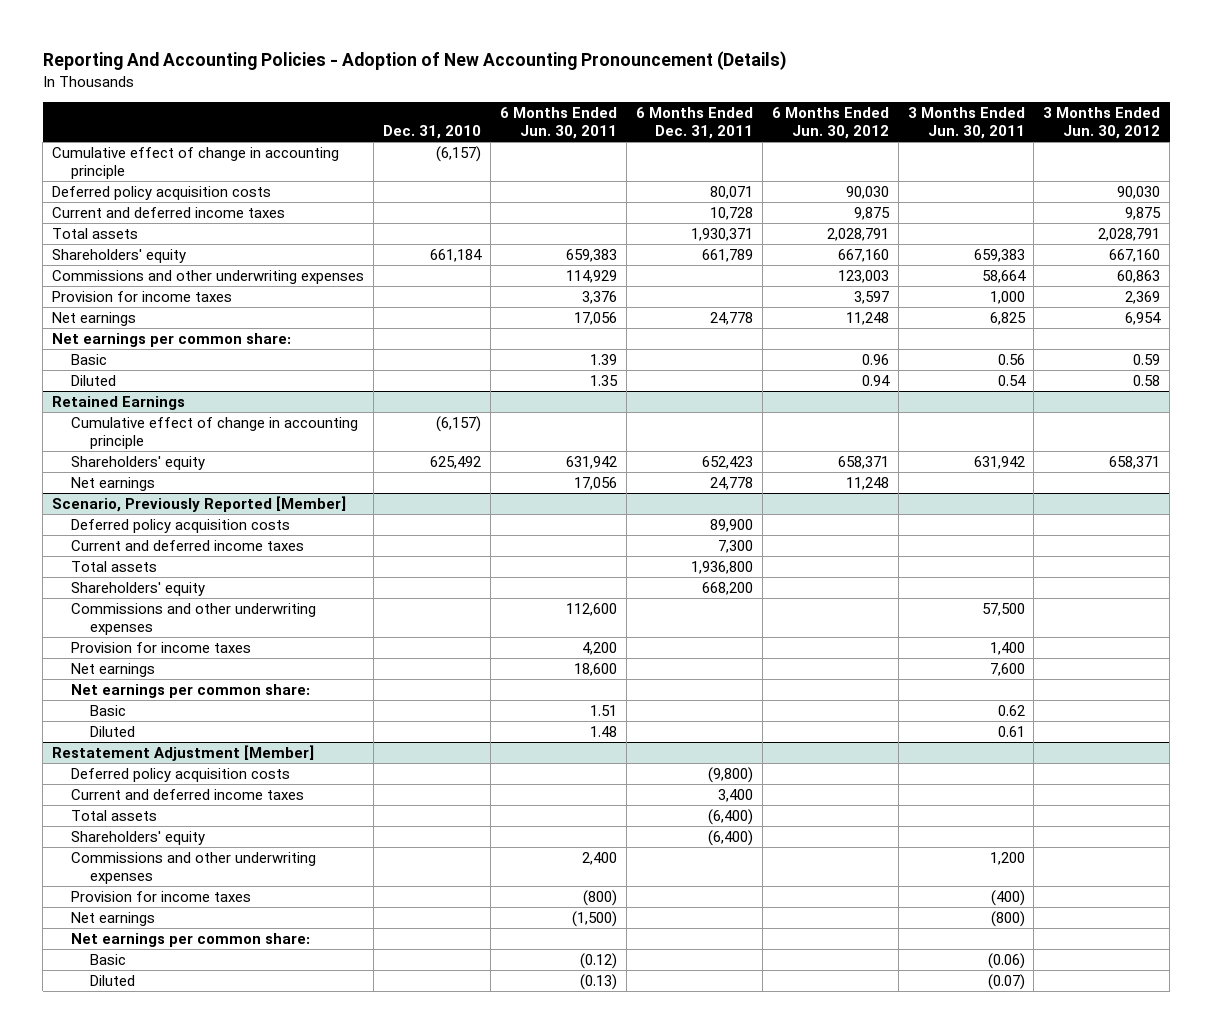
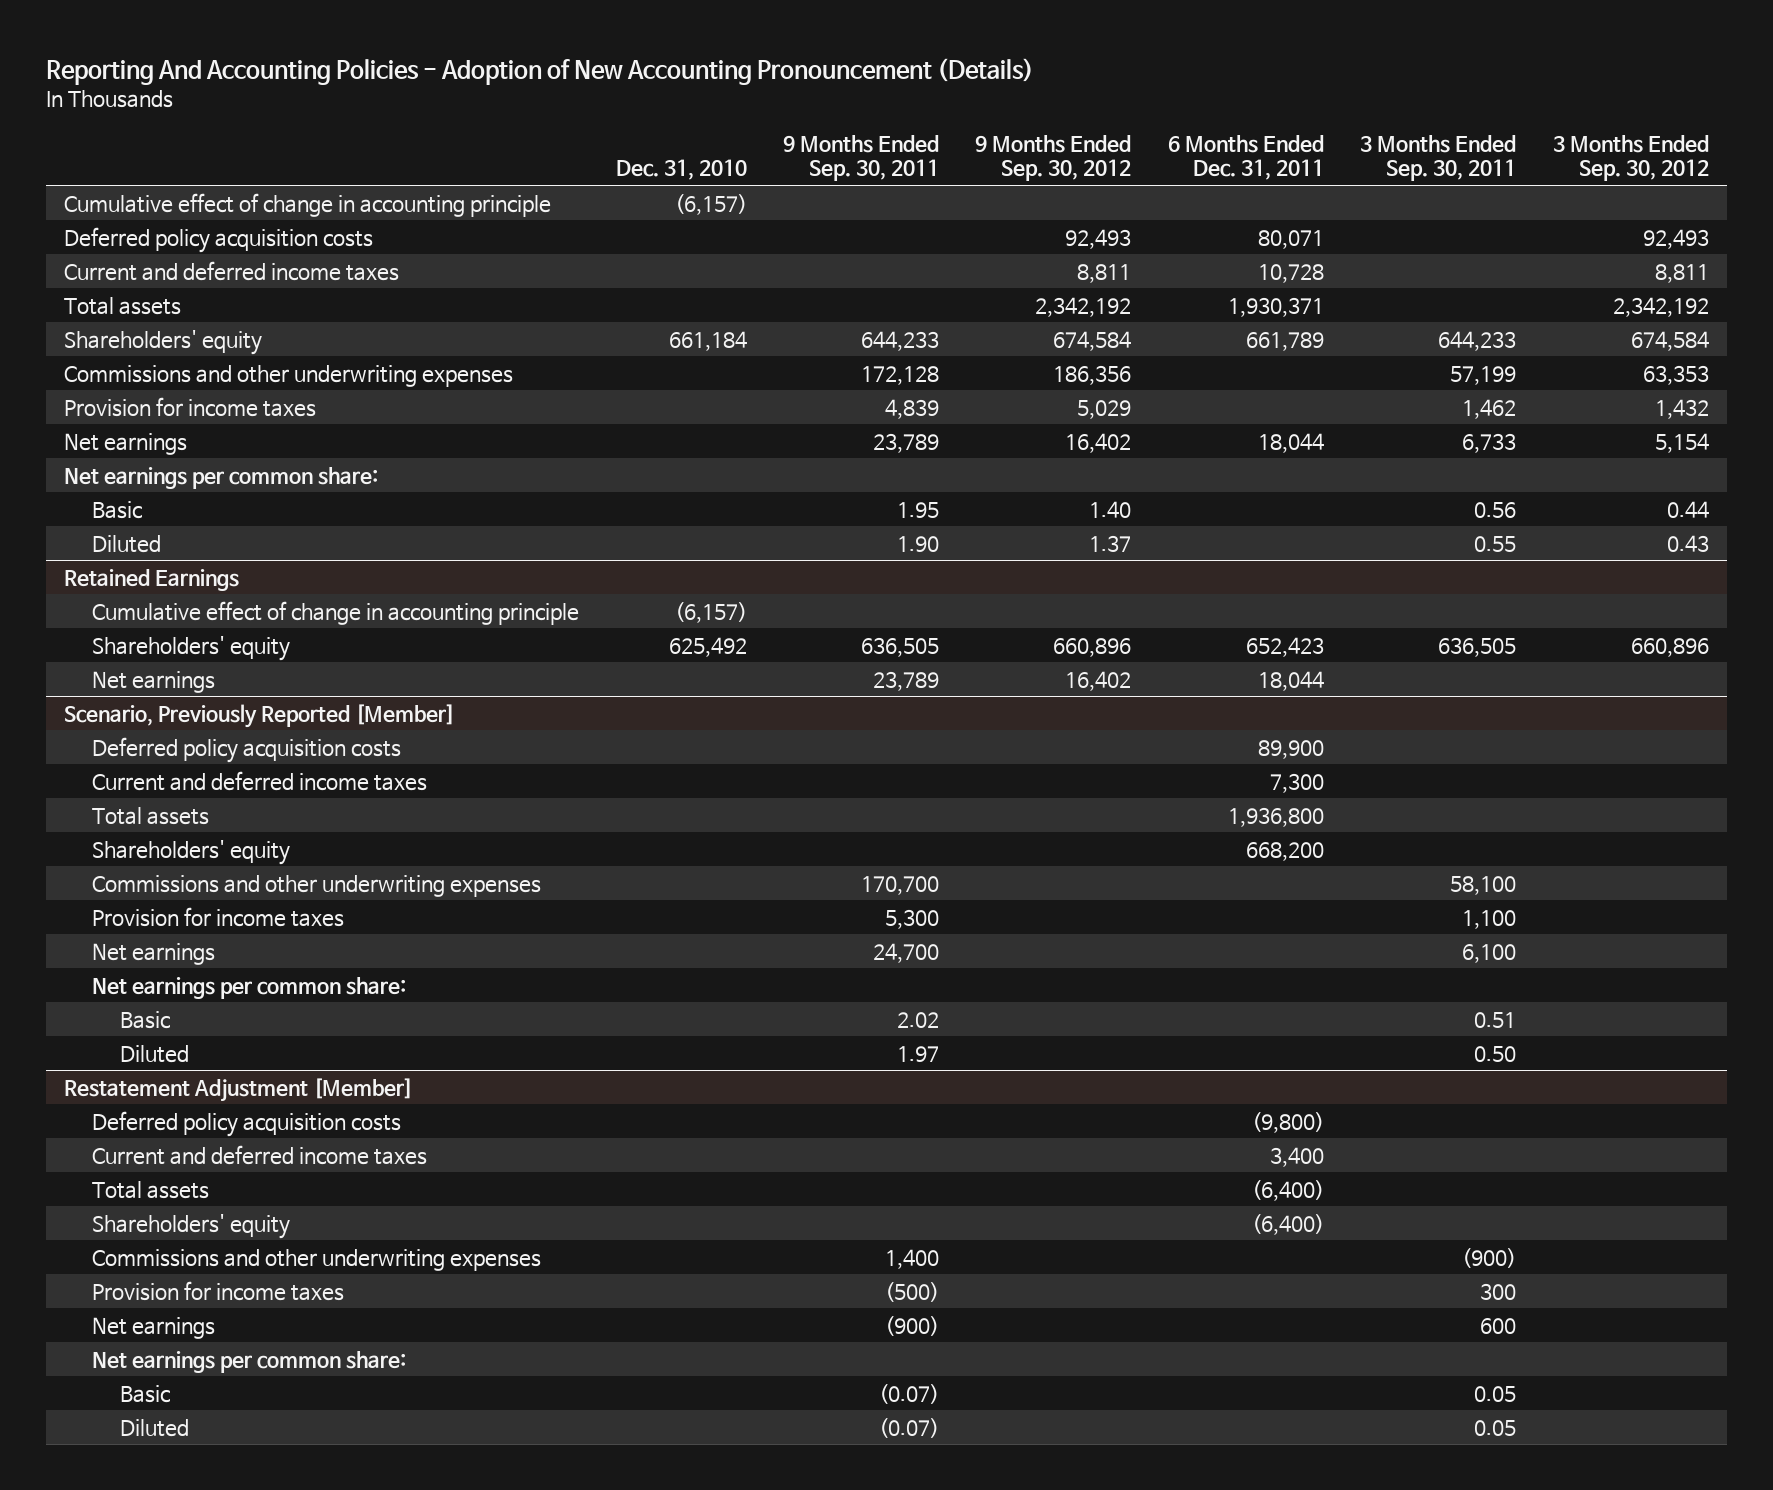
[499,106,617,139] 6 Months Ended Jun. 30, 2011 -> none
[771,106,889,139] 6 Months Ended Jun. 30, 2012 -> none
[907,106,1025,139] 3 Months Ended Jun. 30, 2011 -> none
[1043,106,1161,139] 3 Months Ended Jun. 30, 2012 -> none
none -> [782,134,939,182] 9 Months Ended Sep. 30, 2011
none -> [975,134,1132,182] 9 Months Ended Sep. 30, 2012
none -> [1360,134,1517,182] 3 Months Ended Sep. 30, 2011
none -> [1552,134,1709,182] 3 Months Ended Sep. 30, 2012
[709,312,753,326] 24,778 -> [1257,432,1324,453] 18,044
[709,477,753,491] 24,778 -> [1257,670,1324,691] 18,044

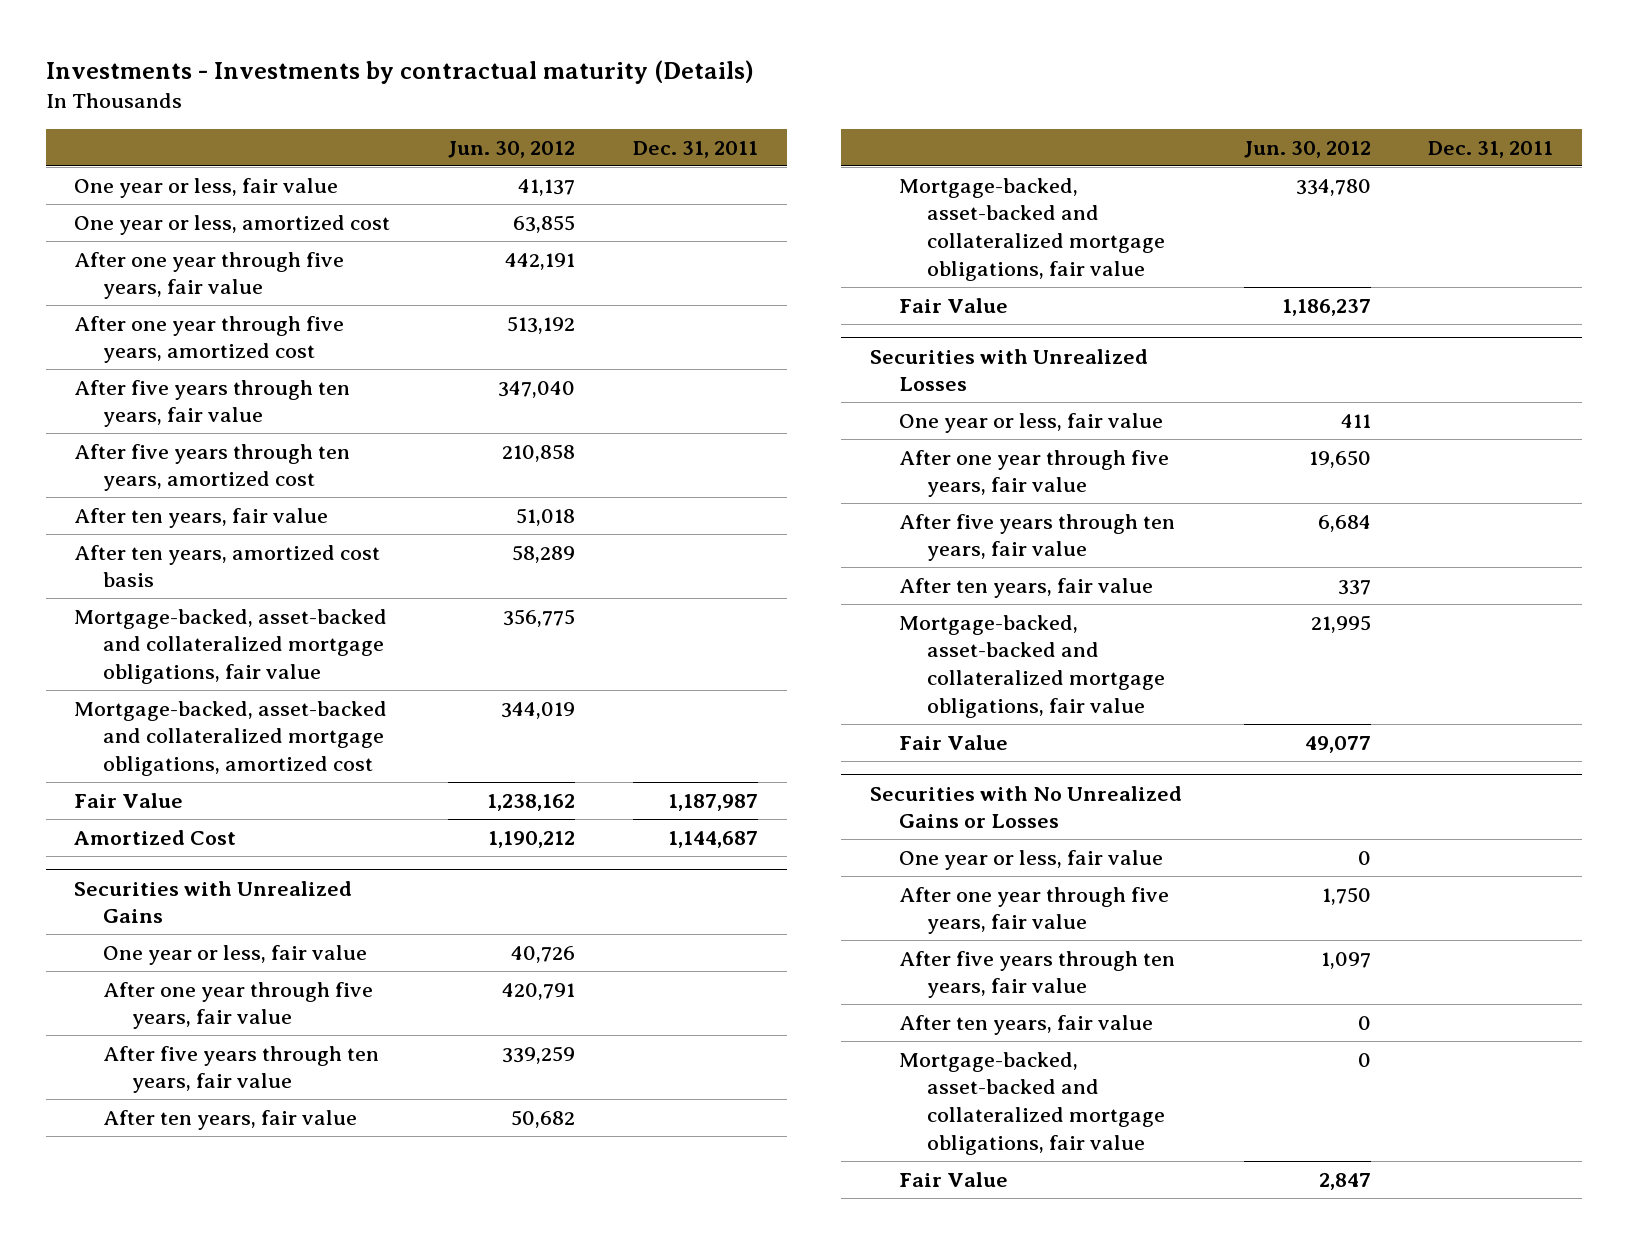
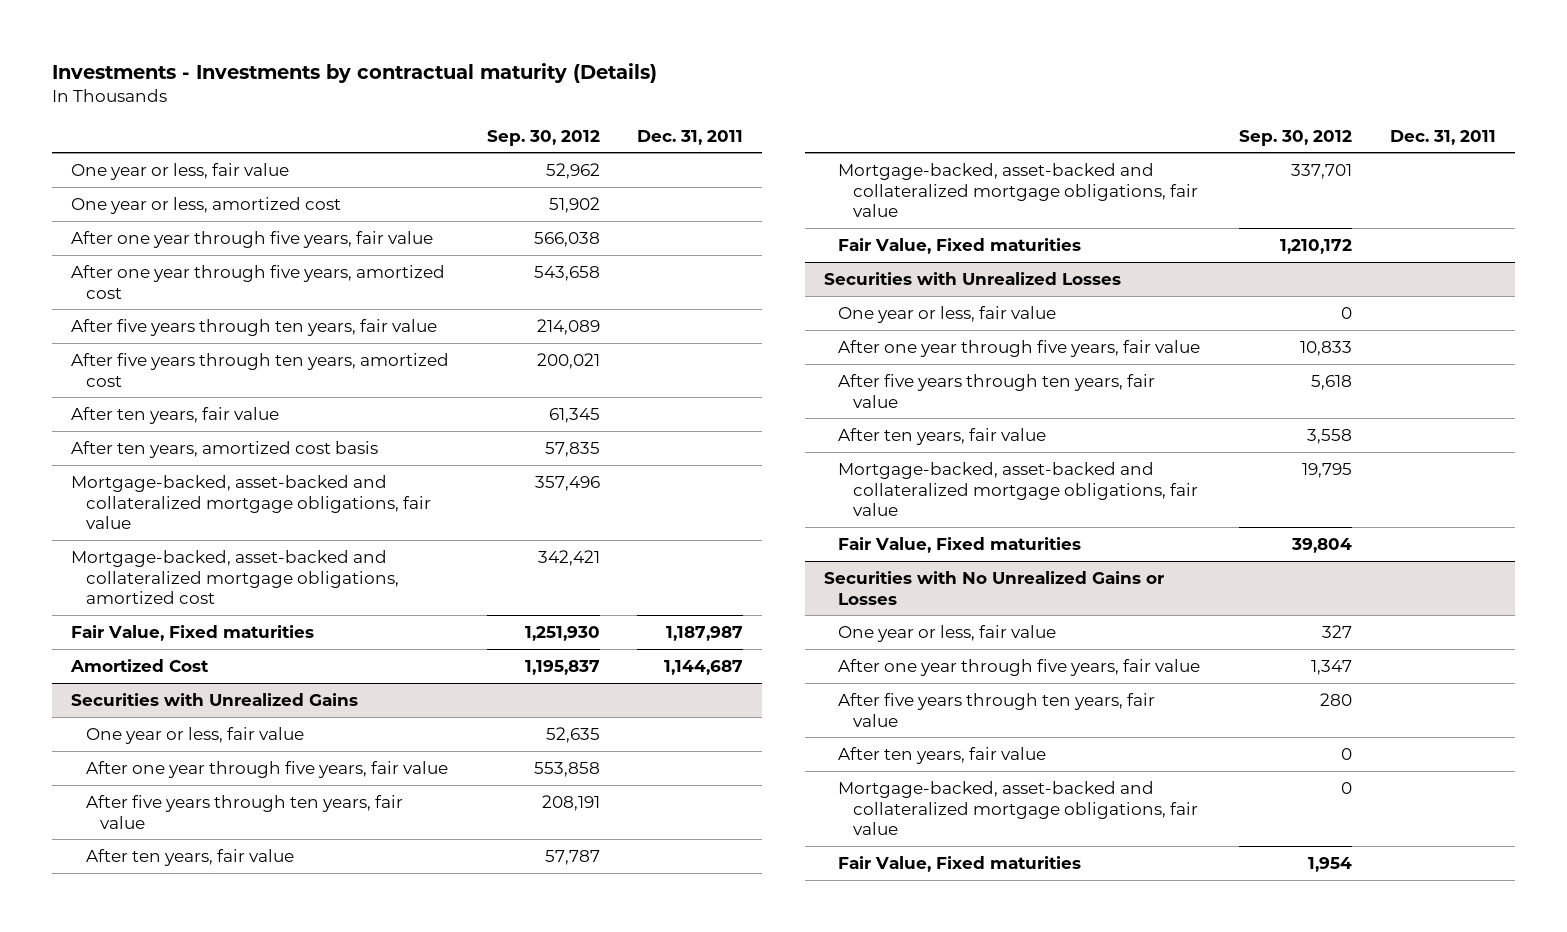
[448,141,576,159] Jun. 30, 2012 -> none
none -> [486,129,600,146] Sep. 30, 2012
[74,792,184,808] Fair Value -> [71,624,315,641] Fair Value, Fixed maturities
[898,297,1008,313] Fair Value -> [838,237,1082,254] Fair Value, Fixed maturities
[898,734,1008,750] Fair Value -> [838,536,1082,553] Fair Value, Fixed maturities
[898,1171,1008,1187] Fair Value -> [838,855,1082,872] Fair Value, Fixed maturities

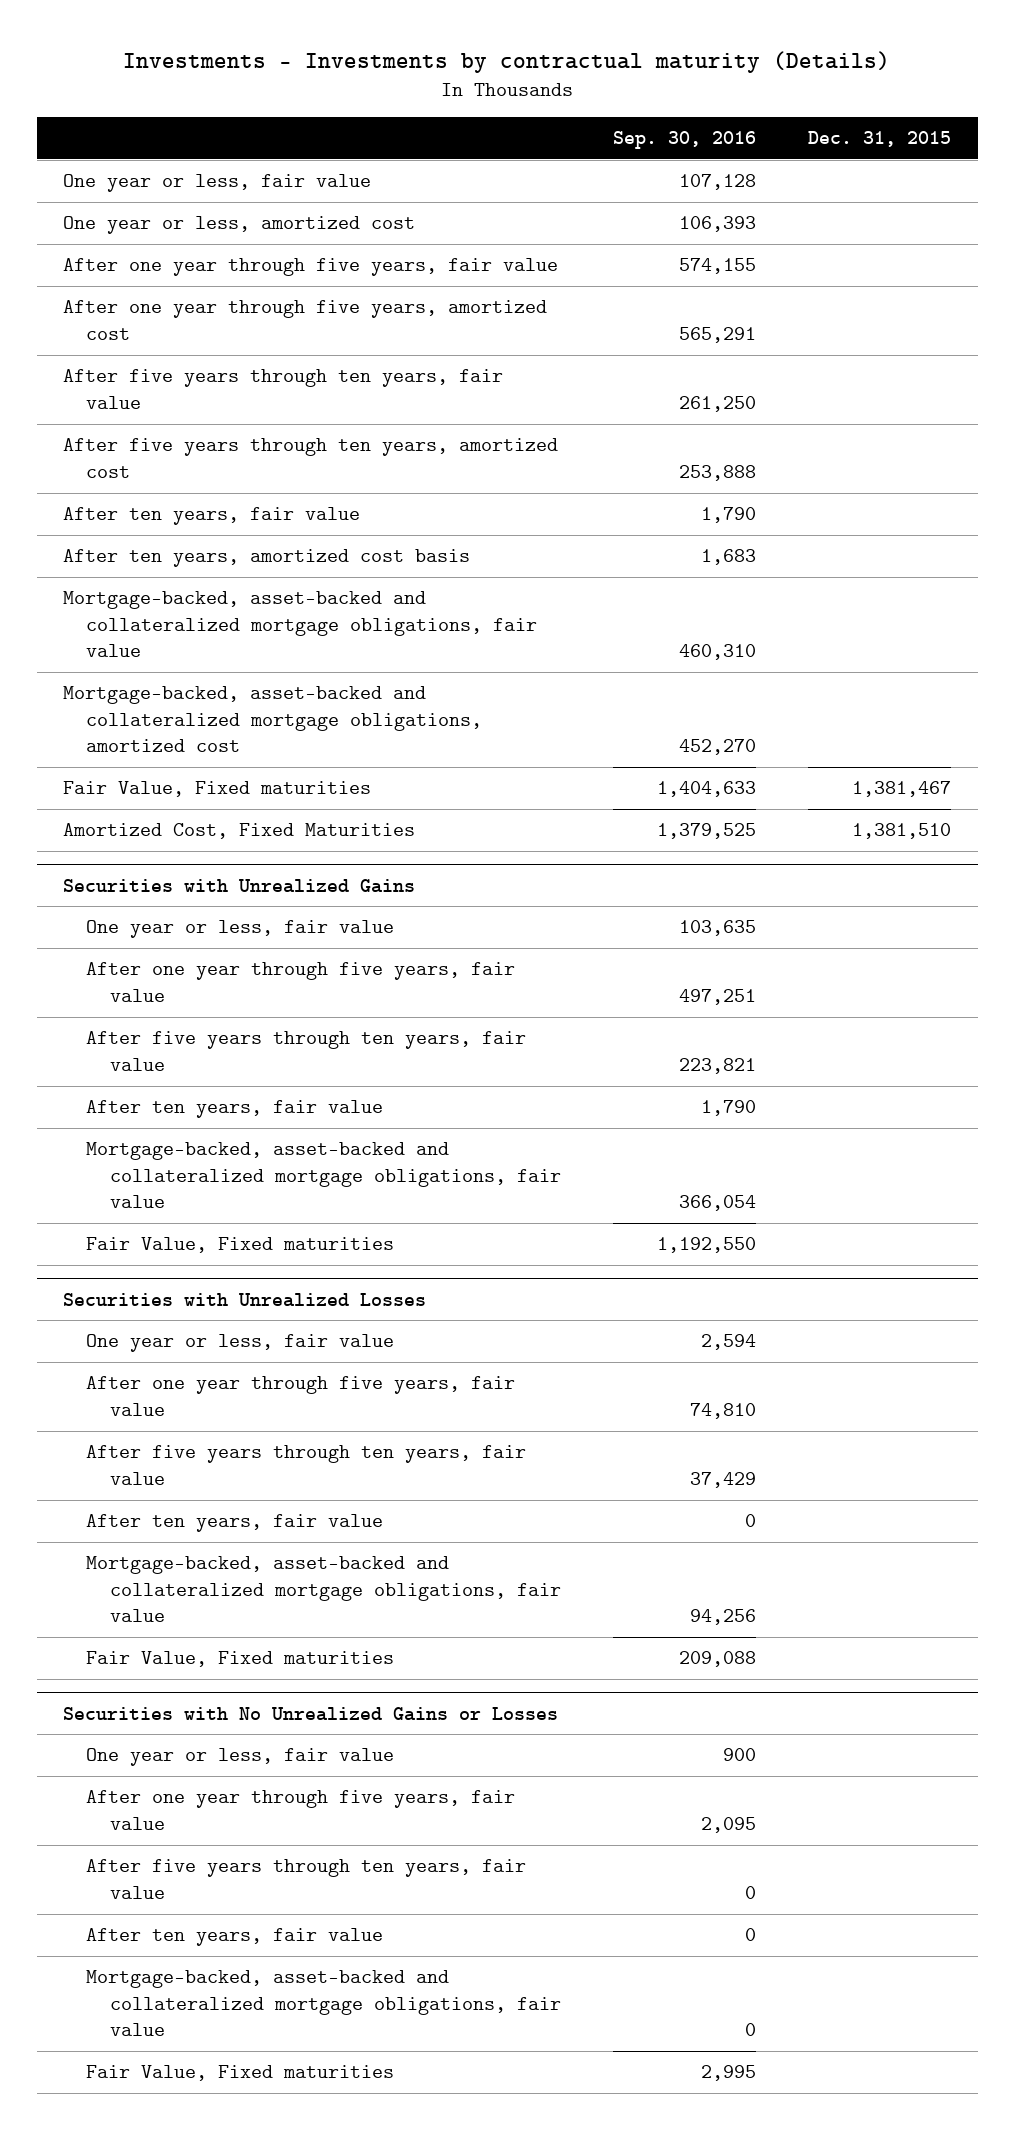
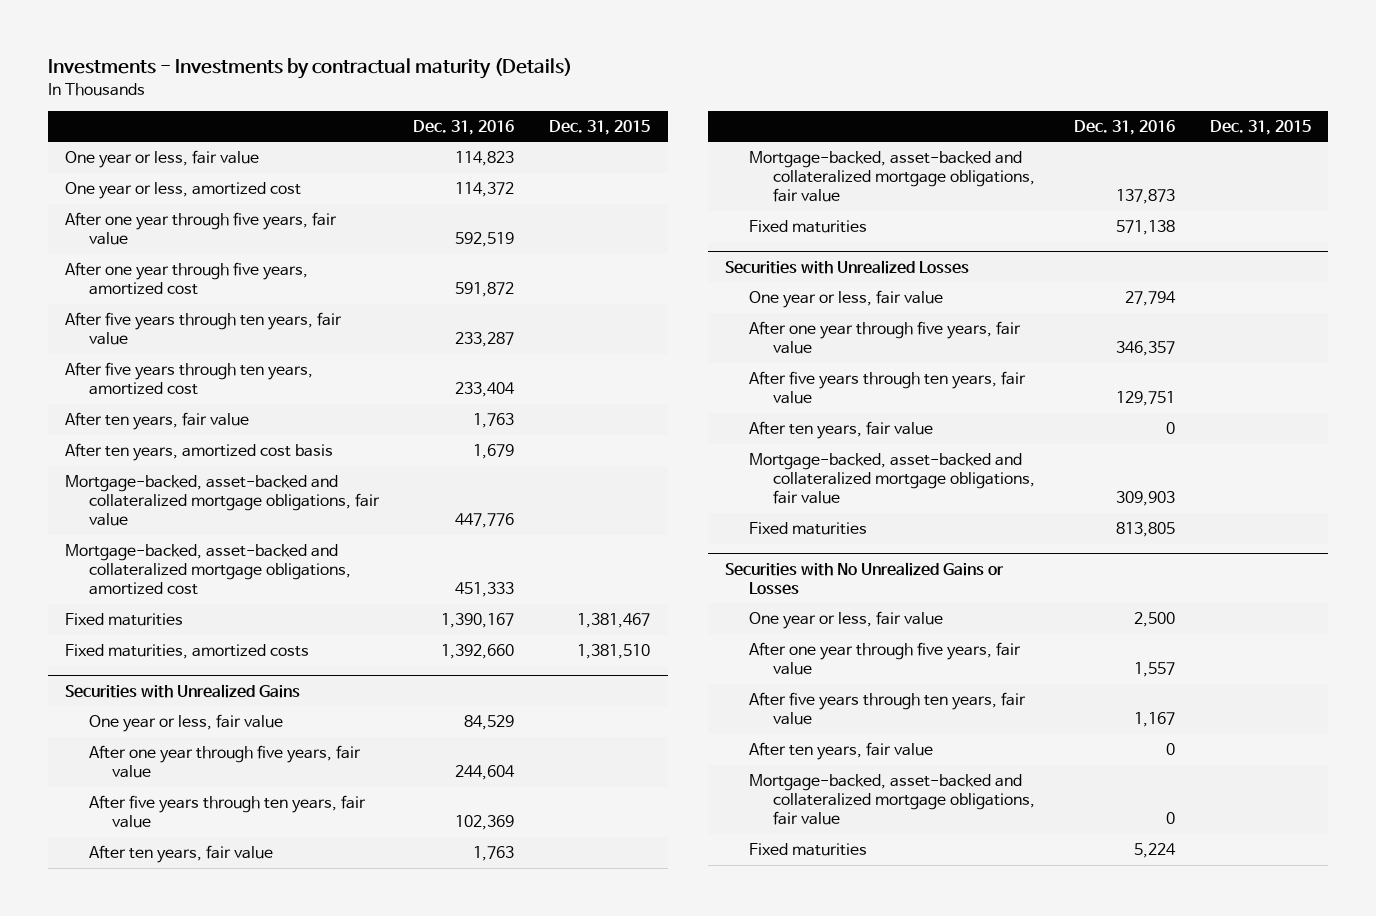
[613,131,757,150] Sep. 30, 2016 -> none
none -> [413,119,515,135] Dec. 31, 2016
[62,781,371,798] Fair Value, Fixed maturities -> [64,613,183,627] Fixed maturities
[62,823,415,840] Amortized Cost, Fixed Maturities -> [64,644,309,660] Fixed maturities, amortized costs
[86,1237,395,1254] Fair Value, Fixed maturities -> [749,220,868,234] Fixed maturities
[86,1651,395,1668] Fair Value, Fixed maturities -> [749,522,868,536] Fixed maturities
[86,2065,395,2082] Fair Value, Fixed maturities -> [749,843,868,857] Fixed maturities

